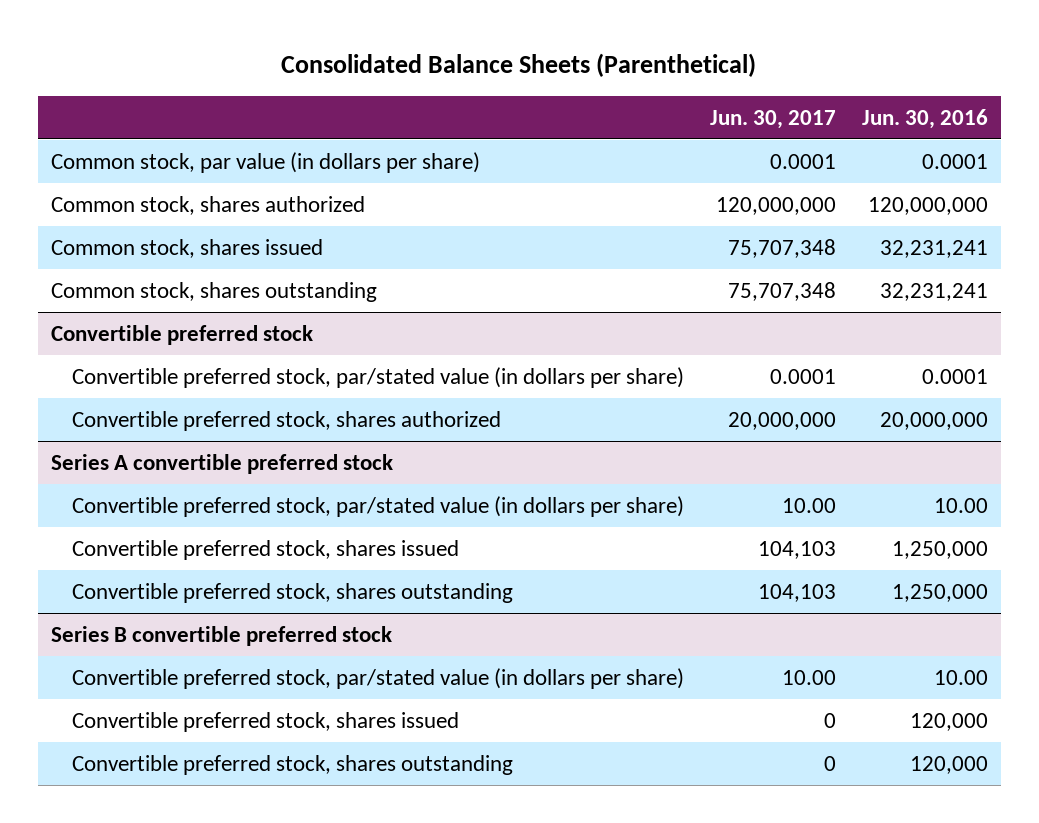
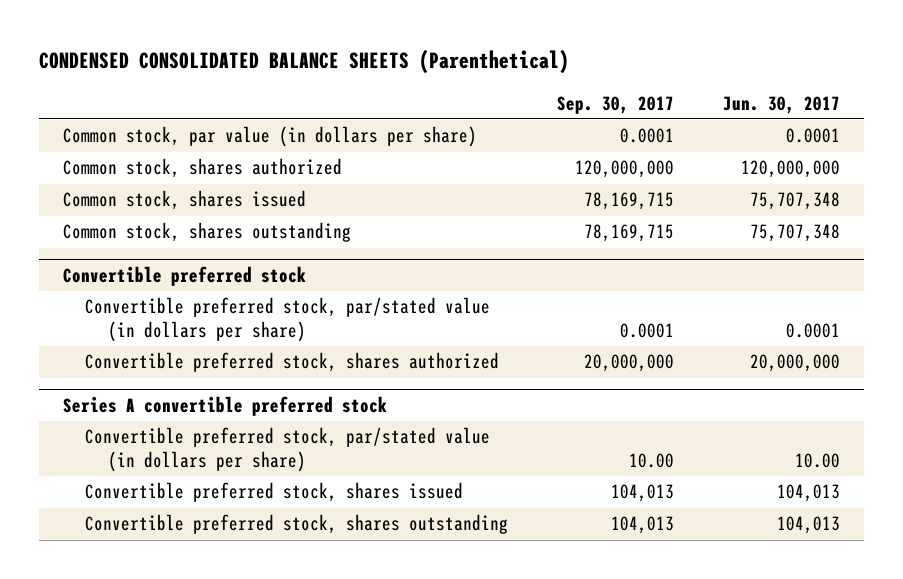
[281,53,757,78] Consolidated Balance Sheets (Parenthetical) -> [38,50,569,75] CONDENSED CONSOLIDATED BALANCE SHEETS (Parenthetical)
[861,108,988,129] Jun. 30, 2016 -> none
none -> [557,95,675,114] Sep. 30, 2017
[51,625,393,646] Series B convertible preferred stock -> none
[71,667,684,689] Convertible preferred stock, par/stated value (in dollars per share) -> none
[71,711,459,732] Convertible preferred stock, shares issued -> none
[71,754,513,775] Convertible preferred stock, shares outstanding -> none
[757,540,836,559] 104,103 -> [776,484,840,503] 104,013
[757,583,836,602] 104,103 -> [776,516,840,535] 104,013

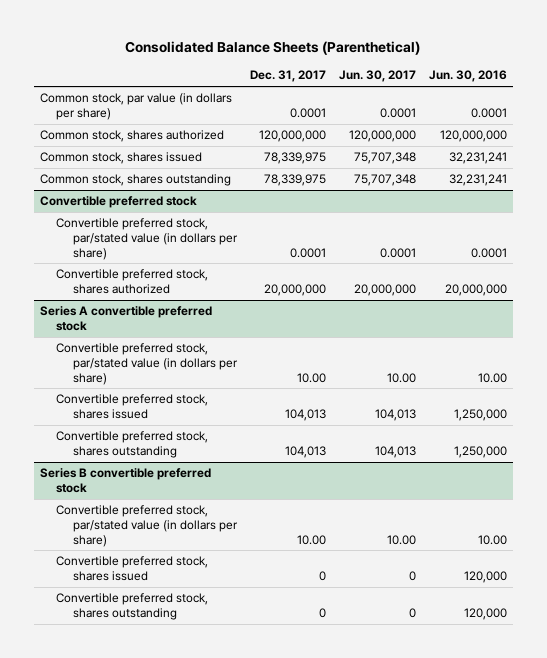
[38,50,569,75] CONDENSED CONSOLIDATED BALANCE SHEETS (Parenthetical) -> [125,41,421,56] Consolidated Balance Sheets (Parenthetical)
[557,95,675,114] Sep. 30, 2017 -> none
none -> [249,70,326,83] Dec. 31, 2017
none -> [428,70,507,83] Jun. 30, 2016
none -> [40,468,212,493] Series B convertible preferred stock
none -> [56,505,238,547] Convertible preferred stock, par/stated value (in dollars per share)
none -> [56,556,209,581] Convertible preferred stock, shares issued
none -> [56,593,209,620] Convertible preferred stock, shares outstanding

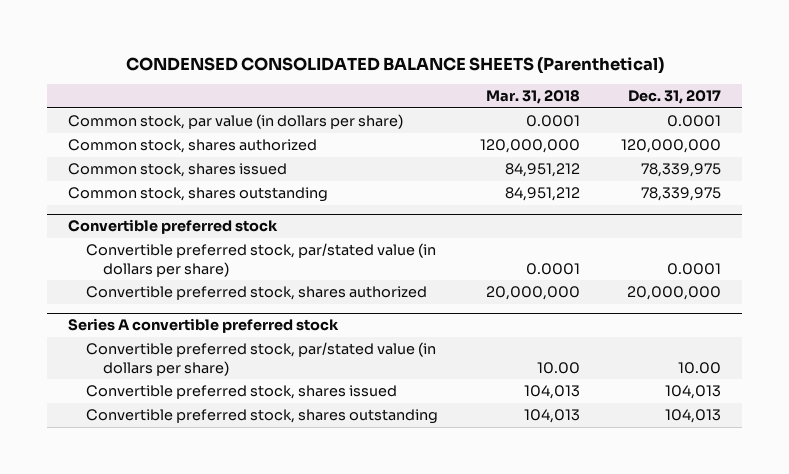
[125,41,421,56] Consolidated Balance Sheets (Parenthetical) -> [125,56,664,74] CONDENSED CONSOLIDATED BALANCE SHEETS (Parenthetical)
[338,70,416,83] Jun. 30, 2017 -> none
[428,70,507,83] Jun. 30, 2016 -> none
none -> [485,90,580,105] Mar. 31, 2018
[40,468,212,493] Series B convertible preferred stock -> none
[56,505,238,547] Convertible preferred stock, par/stated value (in dollars per share) -> none
[56,556,209,581] Convertible preferred stock, shares issued -> none
[56,593,209,620] Convertible preferred stock, shares outstanding -> none

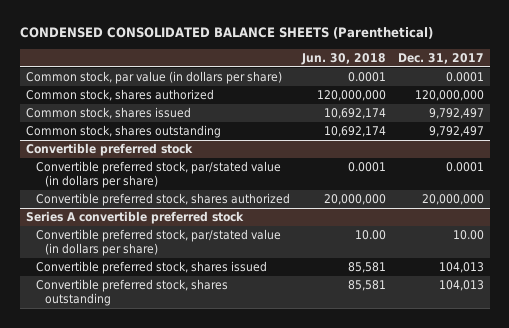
[485,90,580,105] Mar. 31, 2018 -> none
none -> [300,52,386,65] Jun. 30, 2018
[641,163,722,178] 78,339,975 -> [428,108,484,120] 9,792,497
[641,187,722,202] 78,339,975 -> [428,126,484,138] 9,792,497

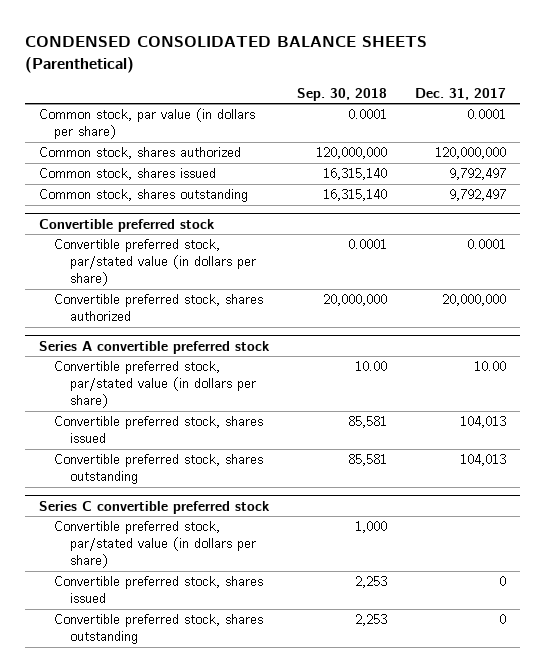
[300,52,386,65] Jun. 30, 2018 -> none
none -> [296,87,387,101] Sep. 30, 2018
none -> [39,500,271,514] Series C convertible preferred stock
none -> [54,521,256,569] Convertible preferred stock, par/stated value (in dollars per share)
none -> [54,576,264,604] Convertible preferred stock, shares issued
none -> [54,614,264,645] Convertible preferred stock, shares outstanding

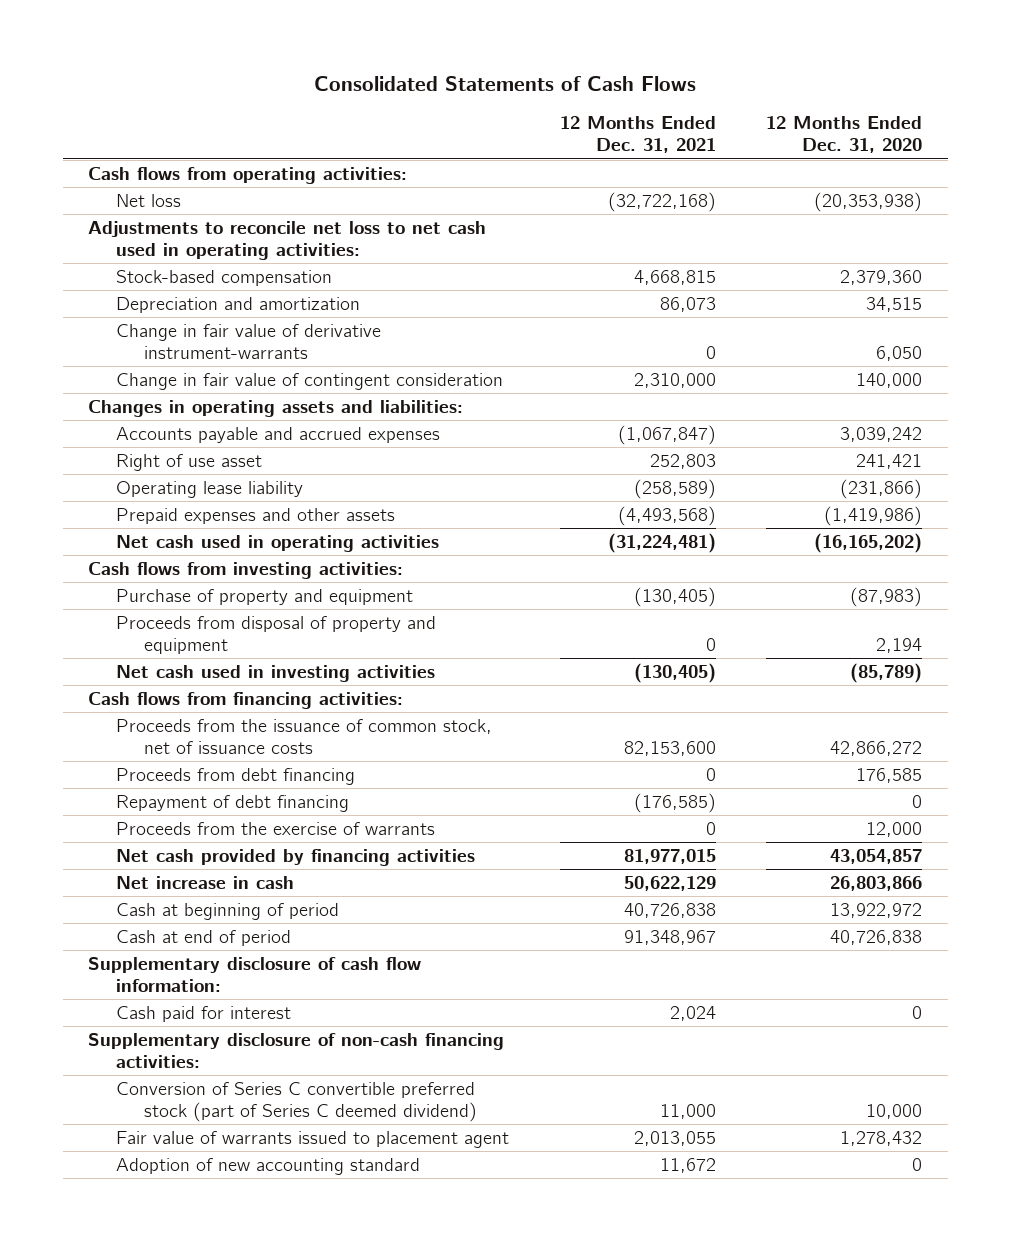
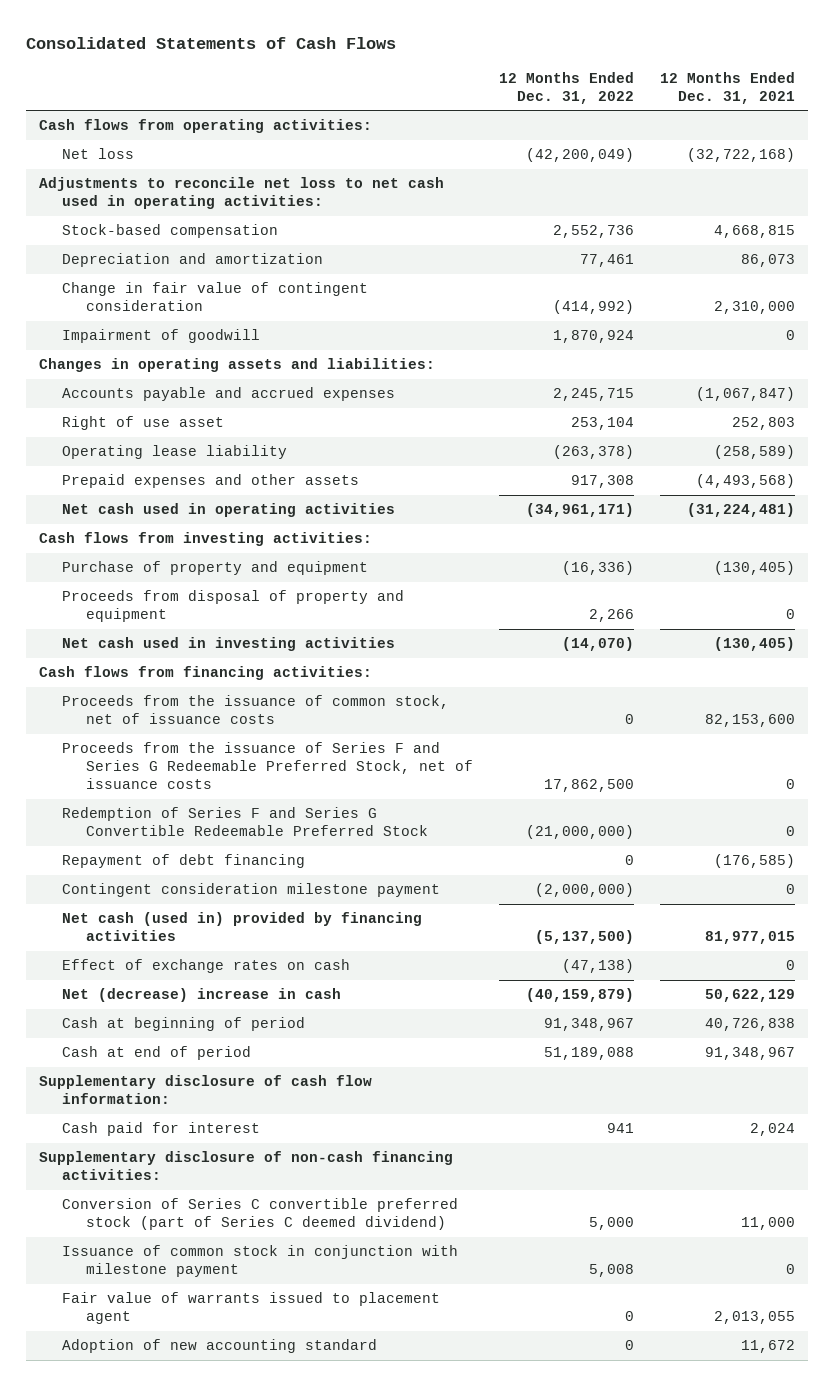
[766,116,923,154] 12 Months Ended Dec. 31, 2020 -> none
none -> [498,71,634,104] 12 Months Ended Dec. 31, 2022
[116,323,382,359] Change in fair value of derivative instrument-warrants -> none
none -> [62,329,261,344] Impairment of goodwill
[116,767,356,785] Proceeds from debt financing -> none
none -> [62,742,473,790] Proceeds from the issuance of Series F and Series G Redeemable Preferred Stock, net of issuance costs
none -> [62,807,428,837] Redemption of Series F and Series G Convertible Redeemable Preferred Stock
[116,821,436,835] Proceeds from the exercise of warrants -> none
none -> [62,883,441,898] Contingent consideration milestone payment
[116,848,476,866] Net cash provided by financing activities -> [62,912,423,942] Net cash (used in) provided by financing activities
none -> [62,959,351,974] Effect of exchange rates on cash
[116,875,295,889] Net increase in cash -> [62,988,342,1003] Net (decrease) increase in cash
none -> [62,1245,459,1278] Issuance of common stock in conjunction with milestone payment

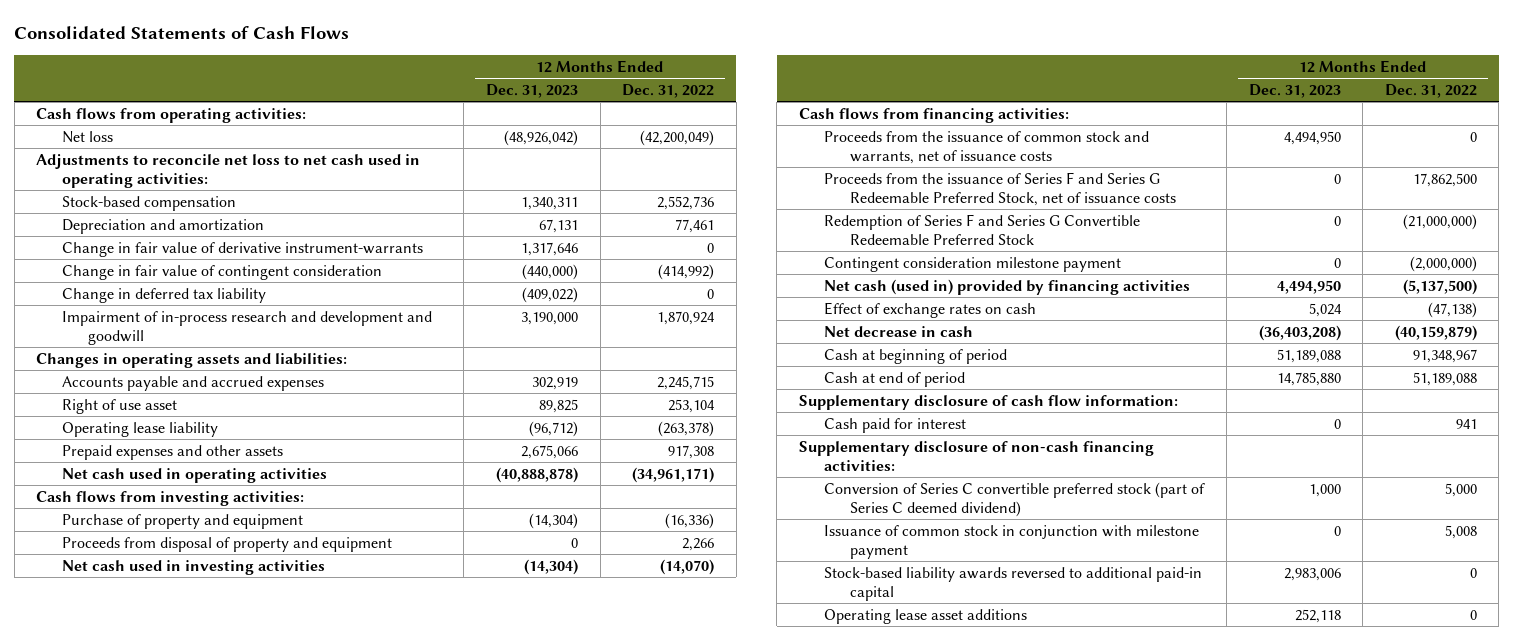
[660,71,796,104] 12 Months Ended Dec. 31, 2021 -> none
none -> [486,84,579,99] Dec. 31, 2023
none -> [61,241,423,257] Change in fair value of derivative instrument-warrants
none -> [61,287,266,303] Change in deferred tax liability
[62,329,261,344] Impairment of goodwill -> [61,310,432,345] Impairment of in-process research and development and goodwill
[62,695,450,725] Proceeds from the issuance of common stock, net of issuance costs -> [824,130,1150,164] Proceeds from the issuance of common stock and warrants, net of issuance costs
[62,854,306,869] Repayment of debt financing -> none
[62,988,342,1003] Net (decrease) increase in cash -> [824,325,974,337] Net decrease in cash
[62,1292,441,1325] Fair value of warrants issued to placement agent -> none
[62,1339,378,1354] Adoption of new accounting standard -> none
none -> [824,566,1203,601] Stock-based liability awards reversed to additional paid-in capital
none -> [824,608,1028,624] Operating lease asset additions

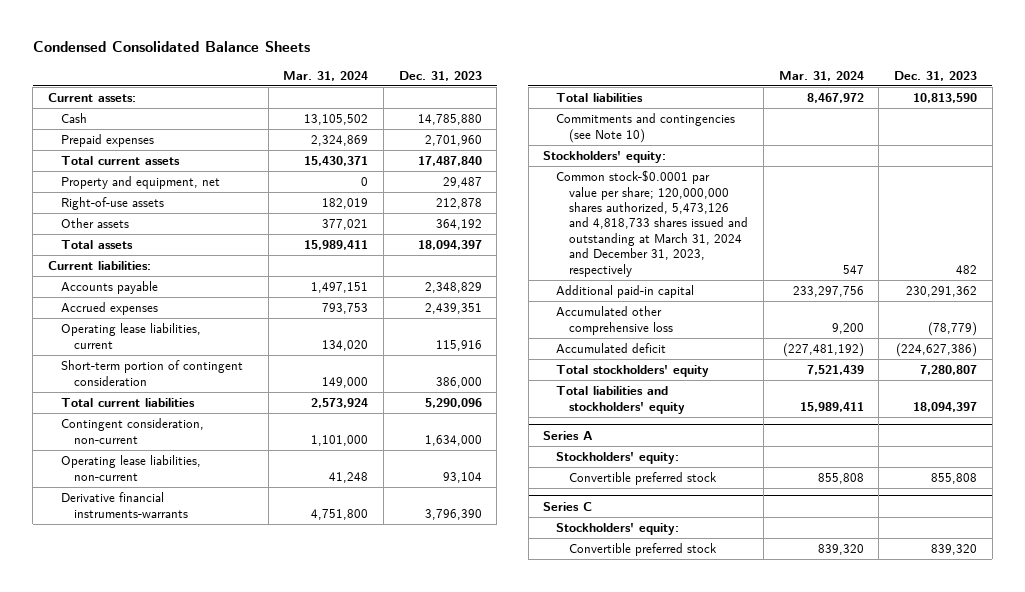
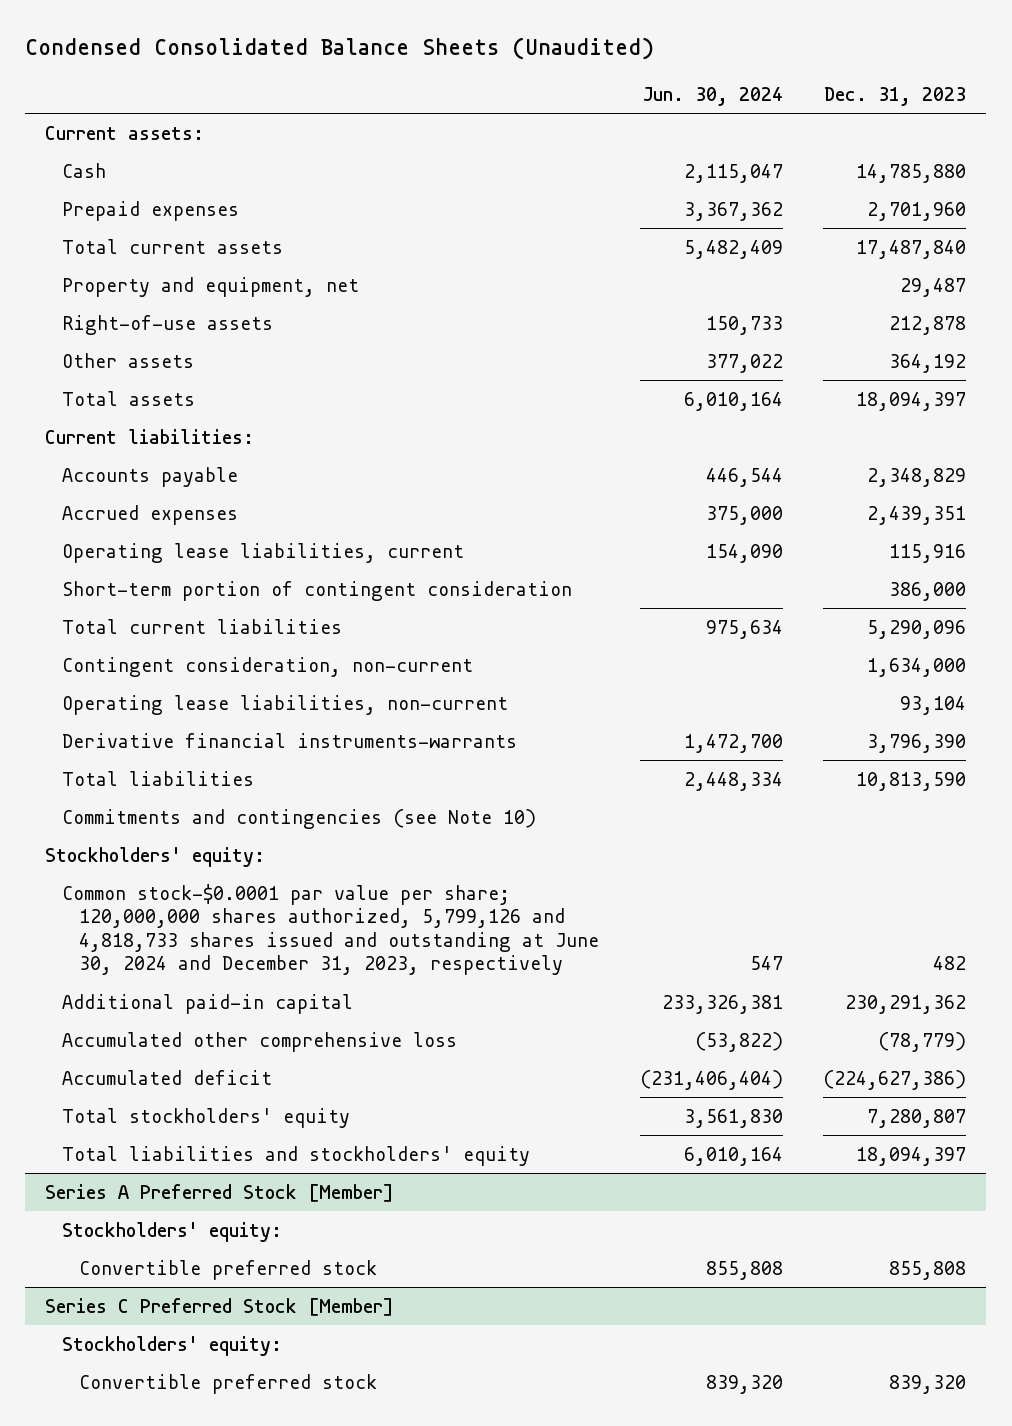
[32,41,310,53] Condensed Consolidated Balance Sheets -> [25,37,655,61] Condensed Consolidated Balance Sheets (Unaudited)
[283,70,369,81] Mar. 31, 2024 -> none
none -> [642,86,783,106] Jun. 30, 2024
[556,170,749,277] Common stock-$0.0001 par value per share; 120,000,000 shares authorized, 5,473,126 and 4,818,733 shares issued and outstanding at March 31, 2024 and December 31, 2023, respectively -> [62,883,600,976] Common stock-$0.0001 par value per share; 120,000,000 shares authorized, 5,799,126 and 4,818,733 shares issued and outstanding at June 30, 2024 and December 31, 2023, respectively
[543,430,594,440] Series A -> [45,1183,395,1202] Series A Preferred Stock [Member]
[543,501,593,511] Series C -> [45,1297,395,1316] Series C Preferred Stock [Member]

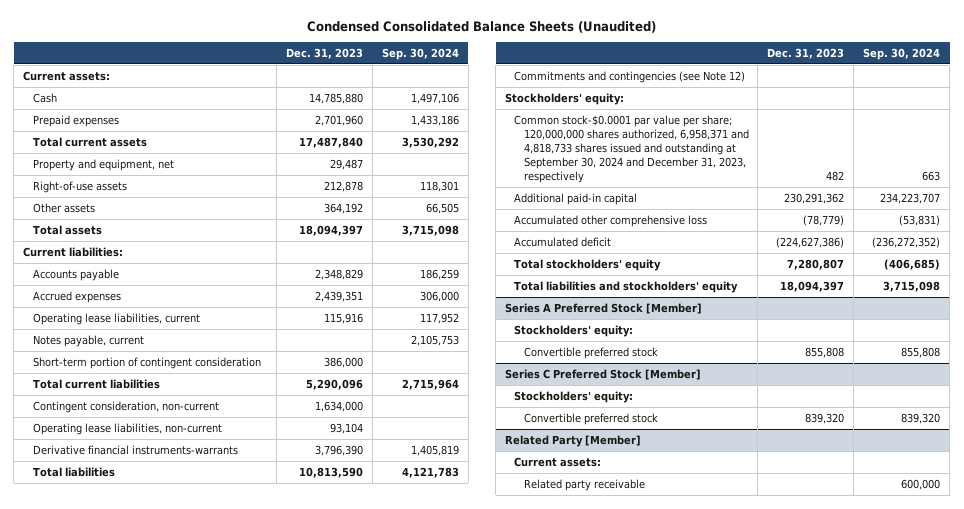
[642,86,783,106] Jun. 30, 2024 -> none
none -> [381,48,459,61] Sep. 30, 2024
none -> [32,334,144,347] Notes payable, current
[62,808,537,829] Commitments and contingencies (see Note 10) -> [514,70,746,83] Commitments and contingencies (see Note 12)
[62,883,600,976] Common stock-$0.0001 par value per share; 120,000,000 shares authorized, 5,799,126 and 4,818,733 shares issued and outstanding at June 30, 2024 and December 31, 2023, respectively -> [514,114,749,184] Common stock-$0.0001 par value per share; 120,000,000 shares authorized, 6,958,371 and 4,818,733 shares issued and outstanding at September 30, 2024 and December 31, 2023, respectively
none -> [505,434,642,447] Related Party [Member]
none -> [514,456,602,467] Current assets:
none -> [523,478,645,491] Related party receivable

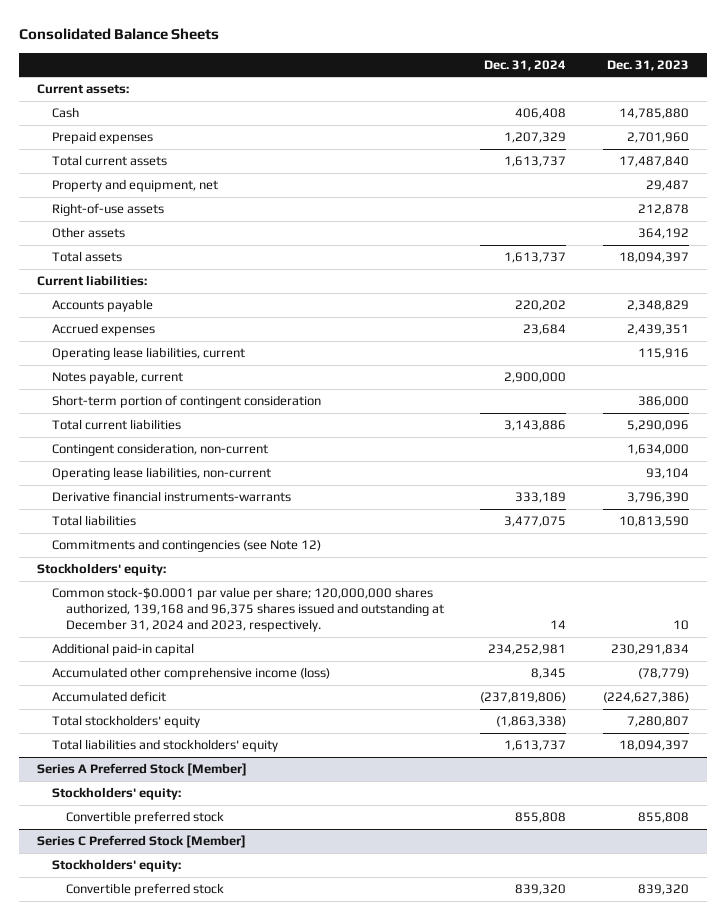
[306,21,656,34] Condensed Consolidated Balance Sheets (Unaudited) -> [18,28,219,41] Consolidated Balance Sheets
[381,48,459,61] Sep. 30, 2024 -> none
none -> [484,59,567,71] Dec. 31, 2024
[514,114,749,184] Common stock-$0.0001 par value per share; 120,000,000 shares authorized, 6,958,371 and 4,818,733 shares issued and outstanding at September 30, 2024 and December 31, 2023, respectively -> [51,587,445,633] Common stock-$0.0001 par value per share; 120,000,000 shares authorized, 139,168 and 96,375 shares issued and outstanding at December 31, 2024 and 2023, respectively.
[826,171,845,182] 482 -> [672,620,689,631] 10
[784,192,845,204] 230,291,362 -> [610,644,689,656] 230,291,834
[514,214,708,227] Accumulated other comprehensive loss -> [51,667,330,681] Accumulated other comprehensive income (loss)
[505,434,642,447] Related Party [Member] -> none
[514,456,602,467] Current assets: -> none
[523,478,645,491] Related party receivable -> none

